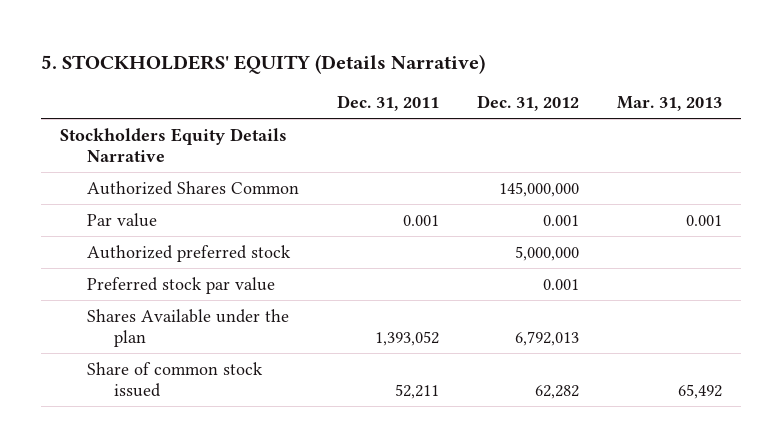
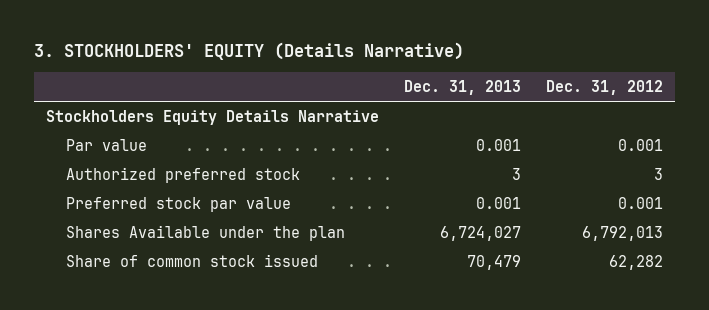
[40,53,485,74] 5. STOCKHOLDERS' EQUITY (Details Narrative) -> [34,42,465,61] 3. STOCKHOLDERS' EQUITY (Details Narrative)
[337,95,440,112] Dec. 31, 2011 -> none
[617,96,723,112] Mar. 31, 2013 -> none
none -> [404,80,522,96] Dec. 31, 2013
[87,180,300,195] Authorized Shares Common -> none
[515,245,580,261] 5,000,000 -> [653,168,663,181] 3

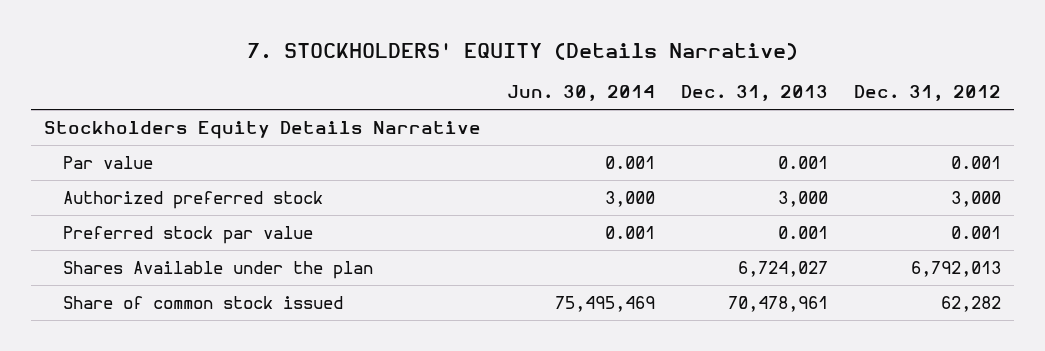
[34,42,465,61] 3. STOCKHOLDERS' EQUITY (Details Narrative) -> [246,42,798,60] 7. STOCKHOLDERS' EQUITY (Details Narrative)
none -> [507,85,656,102] Jun. 30, 2014
[512,168,522,181] 3 -> [778,190,829,207] 3,000
[653,168,663,181] 3 -> [951,190,1002,207] 3,000
[467,255,522,271] 70,479 -> [728,295,829,312] 70,478,961

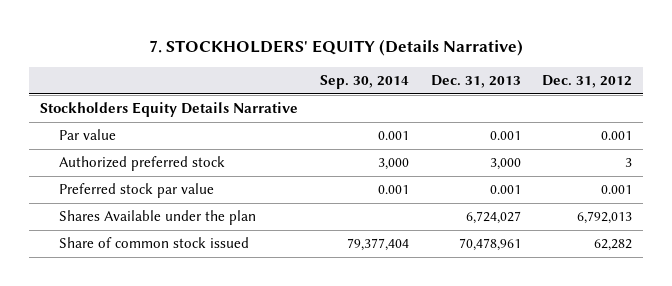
[507,85,656,102] Jun. 30, 2014 -> none
none -> [319,75,409,90] Sep. 30, 2014
[951,190,1002,207] 3,000 -> [625,158,633,168] 3

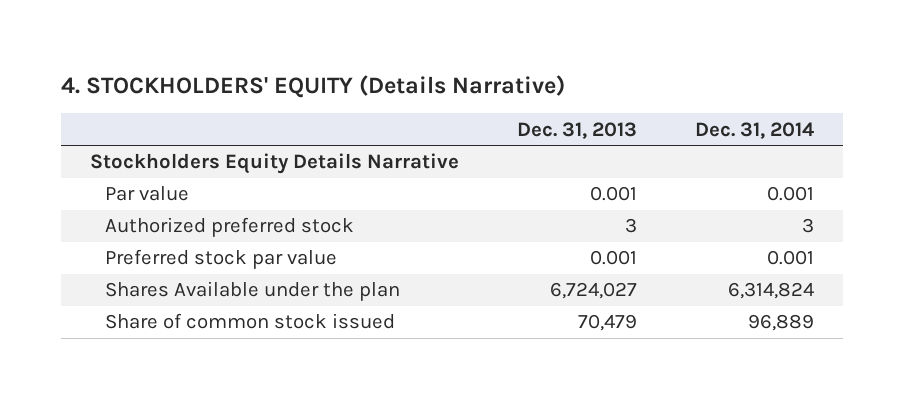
[149,39,524,57] 7. STOCKHOLDERS' EQUITY (Details Narrative) -> [61,74,566,98] 4. STOCKHOLDERS' EQUITY (Details Narrative)
[319,75,409,90] Sep. 30, 2014 -> none
[542,75,633,89] Dec. 31, 2012 -> none
none -> [695,121,815,139] Dec. 31, 2014
[489,158,521,171] 3,000 -> [625,218,638,234] 3
[458,238,521,252] 70,478,961 -> [578,314,638,332] 70,479

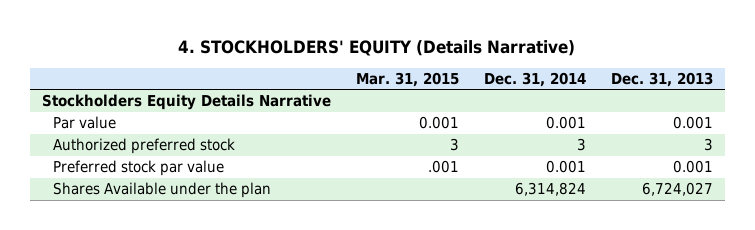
none -> [355,71,459,87] Mar. 31, 2015
[104,313,395,330] Share of common stock issued -> none

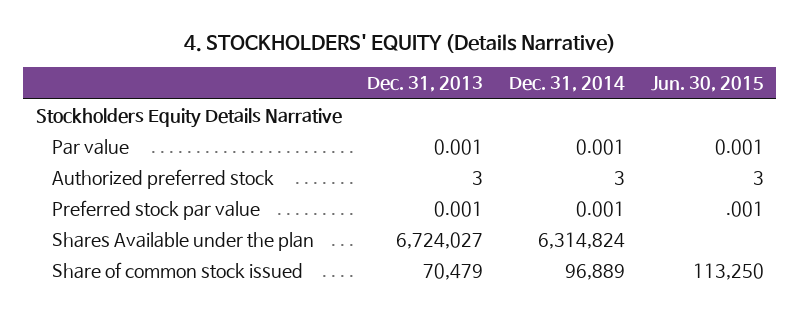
[355,71,459,87] Mar. 31, 2015 -> none
none -> [650,76,764,93] Jun. 30, 2015
none -> [52,261,304,279] Share of common stock issued

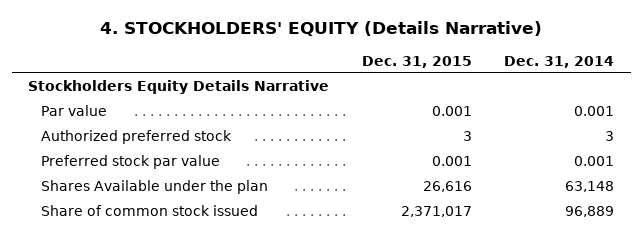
[367,76,484,93] Dec. 31, 2013 -> none
[650,76,764,93] Jun. 30, 2015 -> none
none -> [361,55,472,68] Dec. 31, 2015
[537,231,625,249] 6,314,824 -> [565,181,615,193] 63,148

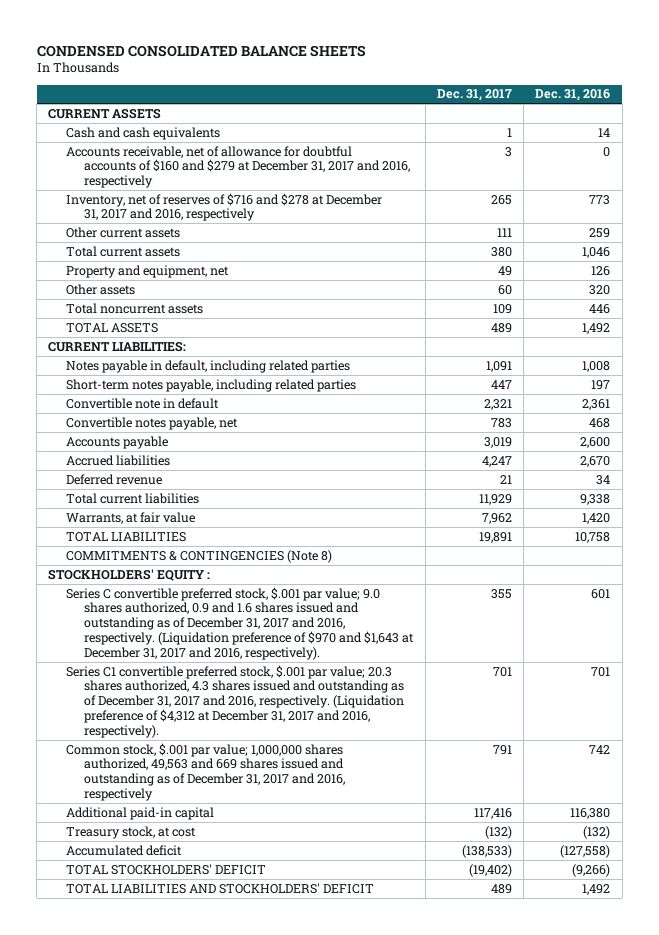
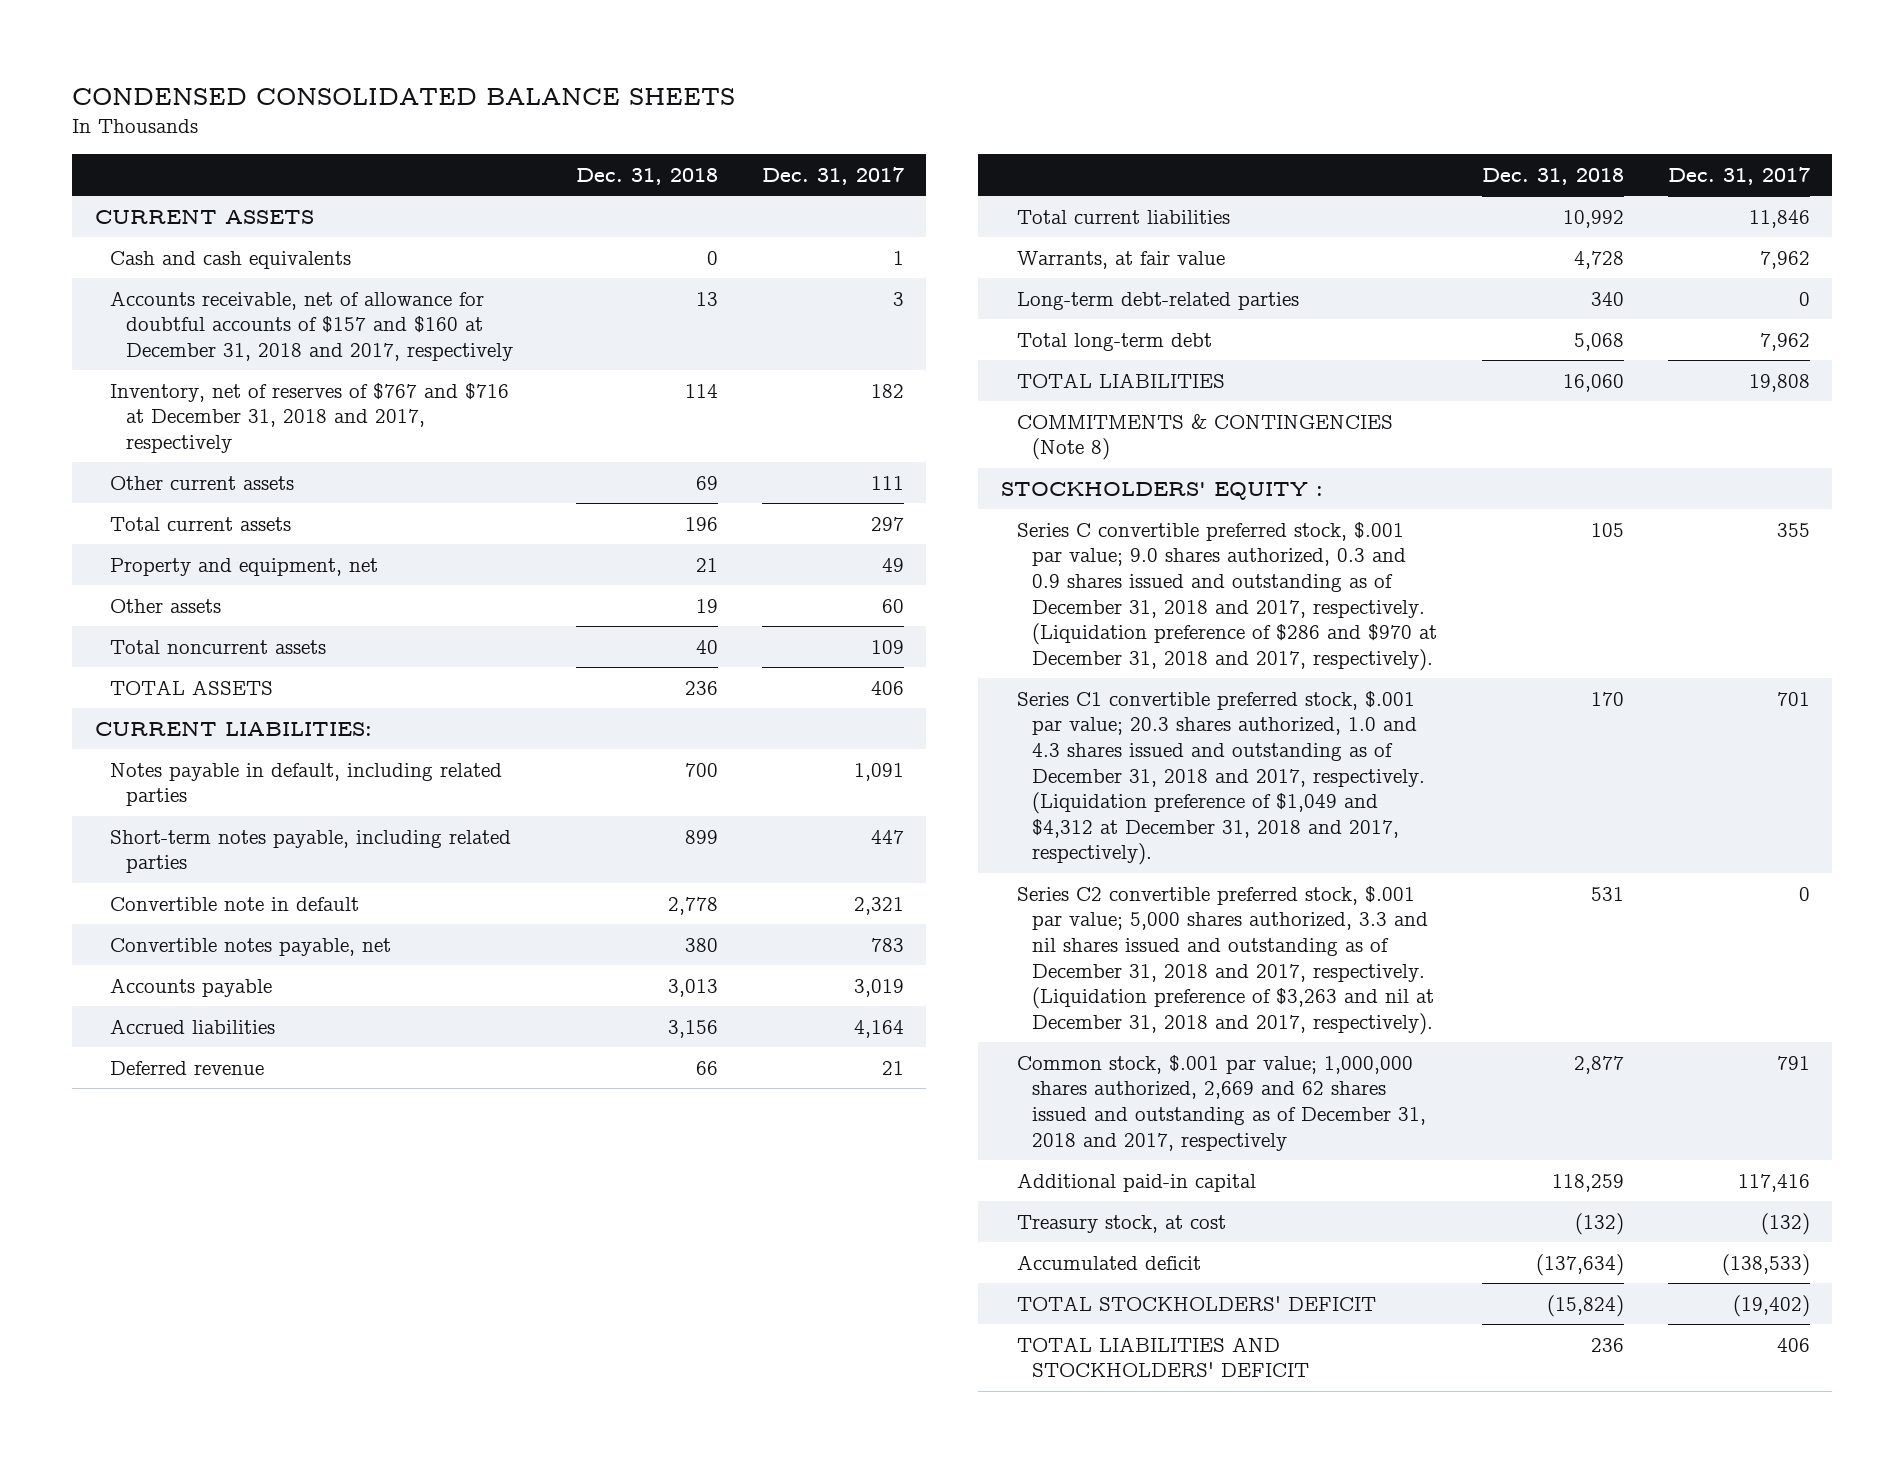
[535,89,611,102] Dec. 31, 2016 -> none
none -> [575,168,718,186] Dec. 31, 2018
[66,145,411,189] Accounts receivable, net of allowance for doubtful accounts of $160 and $279 at December 31, 2017 and 2016, respectively -> [110,290,514,361] Accounts receivable, net of allowance for doubtful accounts of $157 and $160 at December 31, 2018 and 2017, respectively
[66,192,383,222] Inventory, net of reserves of $716 and $278 at December 31, 2017 and 2016, respectively -> [110,382,510,453] Inventory, net of reserves of $767 and $716 at December 31, 2018 and 2017, respectively
[490,194,512,205] 265 -> [870,383,904,398] 182
[490,246,512,257] 380 -> [870,516,904,531] 297
[490,322,512,333] 489 -> [870,680,904,695] 406
[481,455,512,467] 4,247 -> [853,1019,904,1038] 4,164
[478,493,512,505] 11,929 -> [1748,209,1810,228] 11,846
none -> [1016,291,1299,310] Long-term debt-related parties
none -> [1016,332,1212,351] Total long-term debt
[478,531,512,543] 19,891 -> [1748,373,1810,392] 19,808
[66,586,415,660] Series C convertible preferred stock, $.001 par value; 9.0 shares authorized, 0.9 and 1.6 shares issued and outstanding as of December 31, 2017 and 2016, respectively. (Liquidation preference of $970 and $1,643 at December 31, 2017 and 2016, respectively). -> [1016,521,1438,671] Series C convertible preferred stock, $.001 par value; 9.0 shares authorized, 0.3 and 0.9 shares issued and outstanding as of December 31, 2018 and 2017, respectively. (Liquidation preference of $286 and $970 at December 31, 2018 and 2017, respectively).
[66,664,405,738] Series C1 convertible preferred stock, $.001 par value; 20.3 shares authorized, 4.3 shares issued and outstanding as of December 31, 2017 and 2016, respectively. (Liquidation preference of $4,312 at December 31, 2017 and 2016, respectively). -> [1016,690,1426,866] Series C1 convertible preferred stock, $.001 par value; 20.3 shares authorized, 1.0 and 4.3 shares issued and outstanding as of December 31, 2018 and 2017, respectively. (Liquidation preference of $1,049 and $4,312 at December 31, 2018 and 2017, respectively).
none -> [1016,885,1435,1035] Series C2 convertible preferred stock, $.001 par value; 5,000 shares authorized, 3.3 and nil shares issued and outstanding as of December 31, 2018 and 2017, respectively. (Liquidation preference of $3,263 and nil at December 31, 2018 and 2017, respectively).
[66,742,346,801] Common stock, $.001 par value; 1,000,000 shares authorized, 49,563 and 669 shares issued and outstanding as of December 31, 2017 and 2016, respectively -> [1016,1054,1427,1151] Common stock, $.001 par value; 1,000,000 shares authorized, 2,669 and 62 shares issued and outstanding as of December 31, 2018 and 2017, respectively
[490,883,512,894] 489 -> [1776,1337,1810,1352] 406

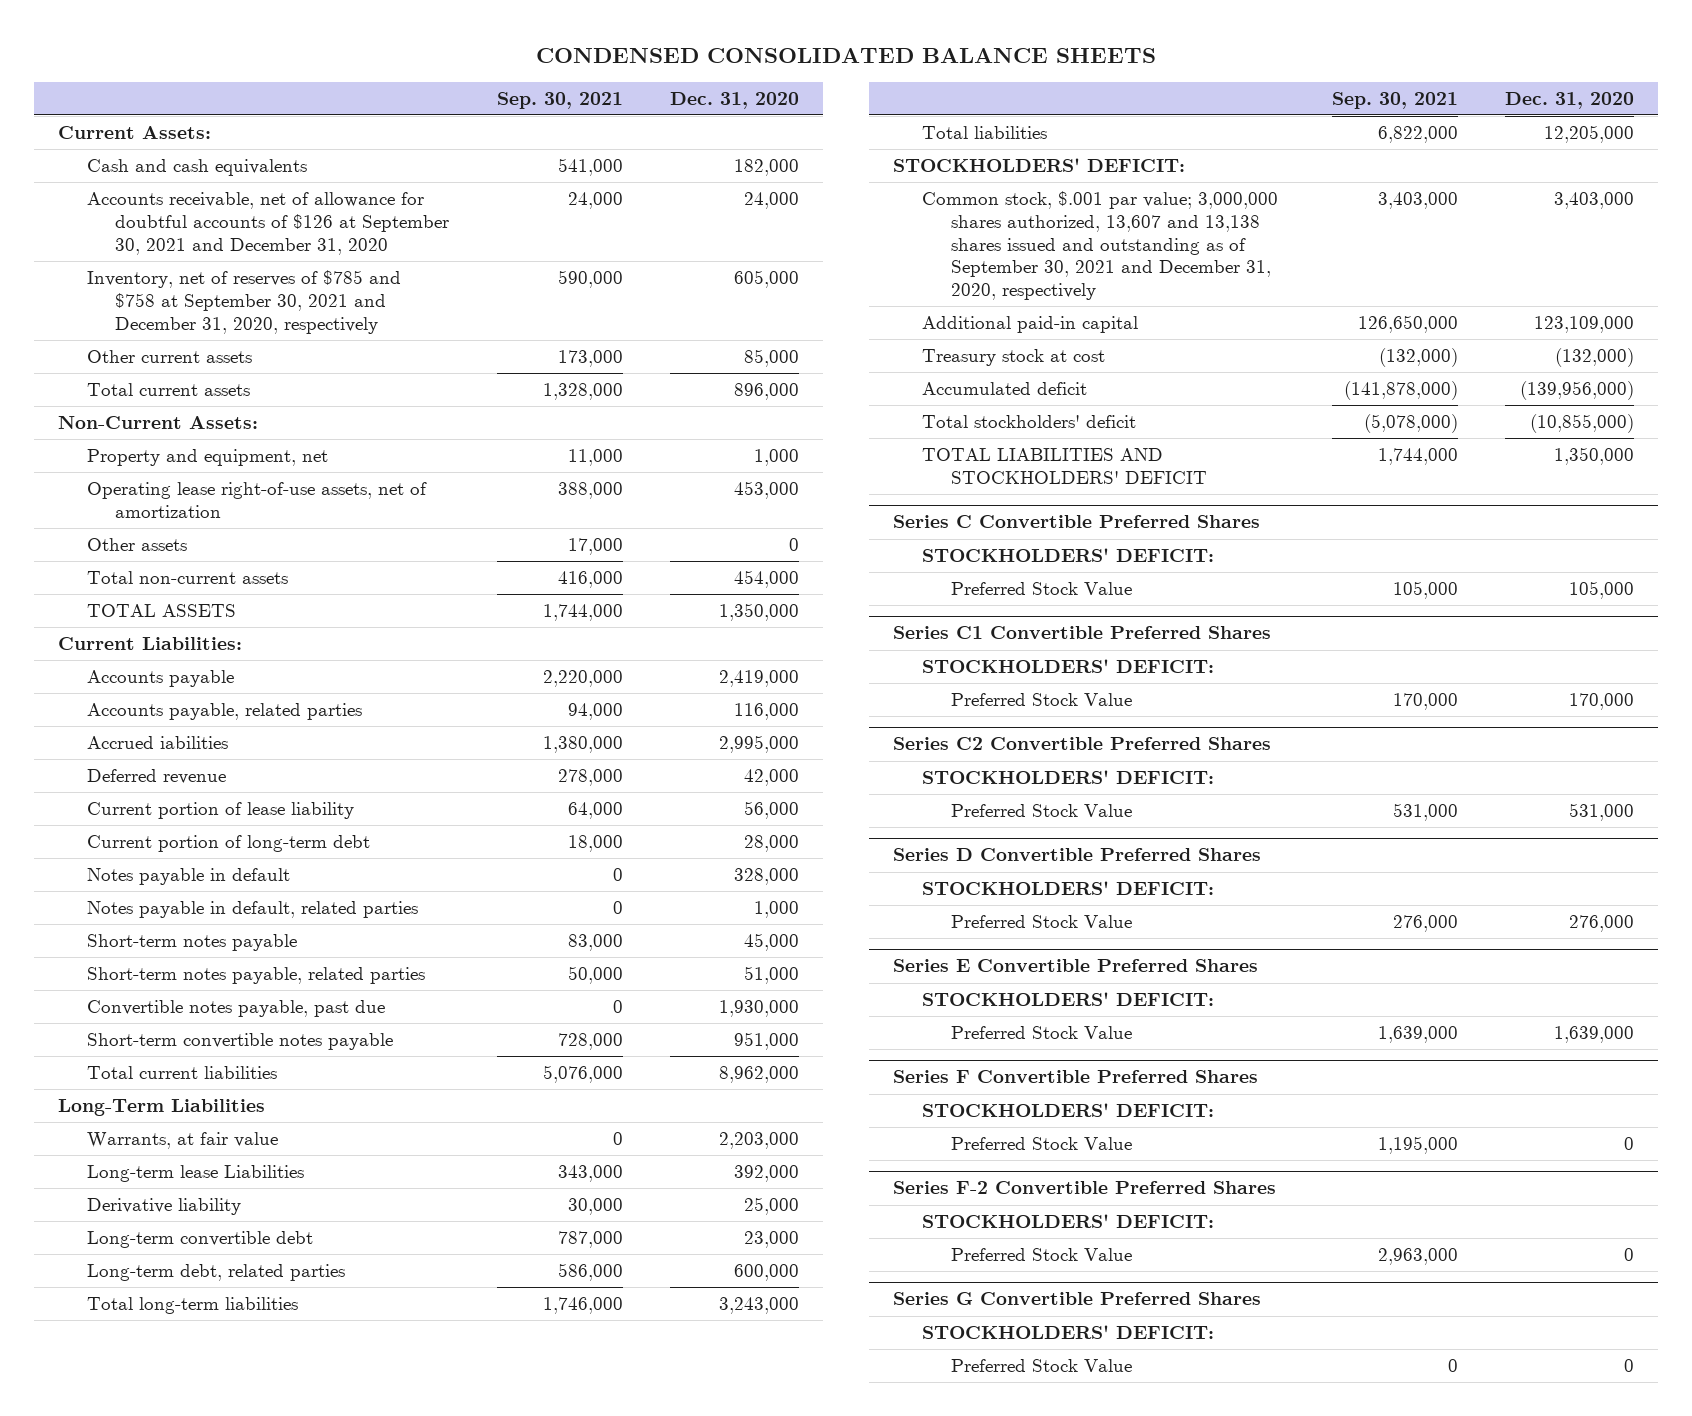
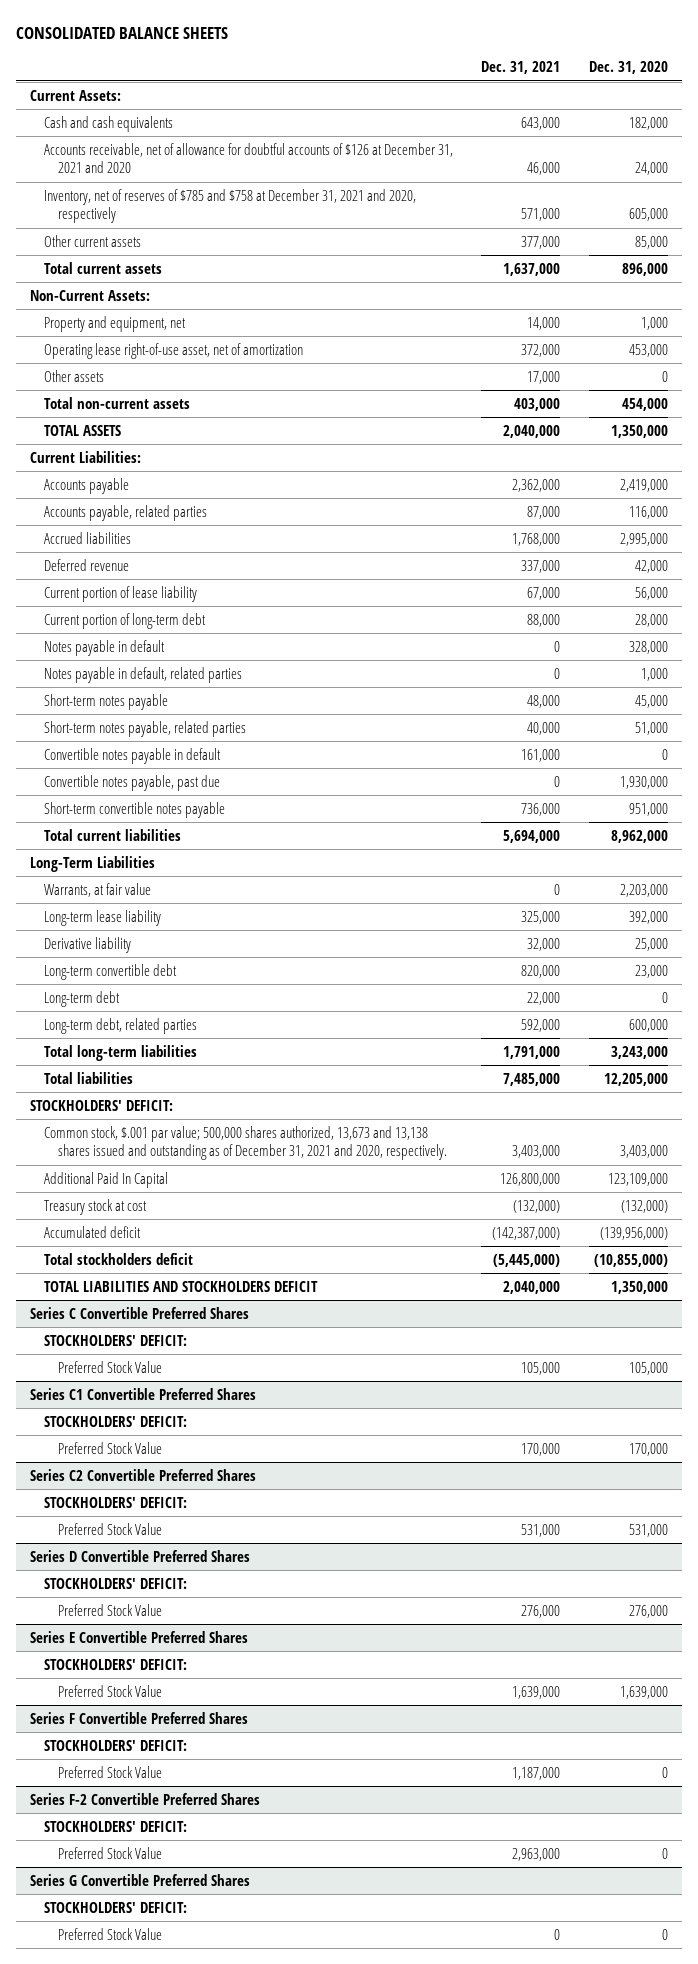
[535,47,1156,63] CONDENSED CONSOLIDATED BALANCE SHEETS -> [15,26,228,39] CONSOLIDATED BALANCE SHEETS
[496,91,623,109] Sep. 30, 2021 -> none
none -> [481,61,561,75] Dec. 31, 2021
[86,192,450,255] Accounts receivable, net of allowance for doubtful accounts of $126 at September 30, 2021 and December 31, 2020 -> [43,142,453,174] Accounts receivable, net of allowance for doubtful accounts of $126 at December 31, 2021 and 2020
[86,270,401,334] Inventory, net of reserves of $785 and $758 at September 30, 2021 and December 31, 2020, respectively -> [43,188,416,224] Inventory, net of reserves of $785 and $758 at December 31, 2021 and 2020, respectively
[86,482,427,518] Operating lease right-of-use assets, net of amortization -> [43,342,303,359] Operating lease right-of-use asset, net of amortization
[86,736,228,750] Accrued iabilities -> [43,531,131,544] Accrued liabilities
none -> [43,747,221,764] Convertible notes payable in default
[86,1165,304,1183] Long-term lease Liabilities -> [43,909,161,926] Long-term lease liability
none -> [43,990,120,1007] Long-term debt
[921,191,1278,301] Common stock, $.001 par value; 3,000,000 shares authorized, 13,607 and 13,138 shares issued and outstanding as of September 30, 2021 and December 31, 2020, respectively -> [43,1125,448,1161] Common stock, $.001 par value; 500,000 shares authorized, 13,673 and 13,138 shares issued and outstanding as of December 31, 2021 and 2020, respectively.
[921,316,1138,334] Additional paid-in capital -> [43,1171,168,1188] Additional Paid In Capital
[921,415,1136,429] Total stockholders' deficit -> [43,1252,193,1265] Total stockholders deficit
[921,448,1207,484] TOTAL LIABILITIES AND STOCKHOLDERS' DEFICIT -> [43,1280,318,1292] TOTAL LIABILITIES AND STOCKHOLDERS DEFICIT

